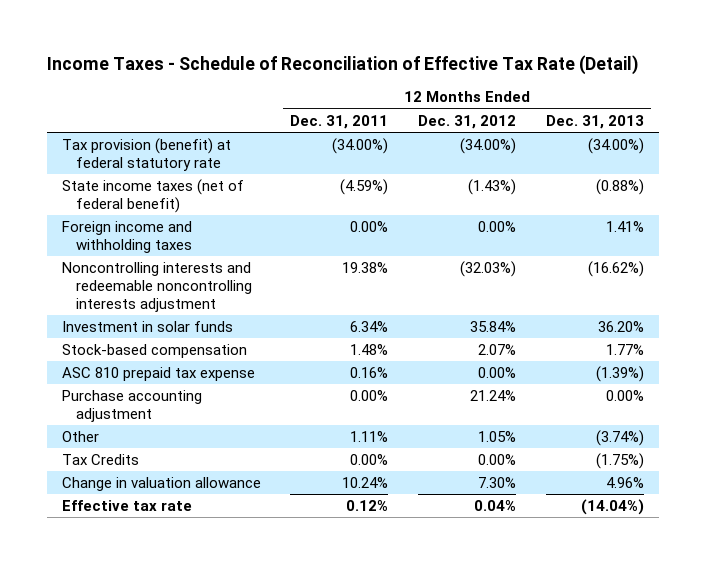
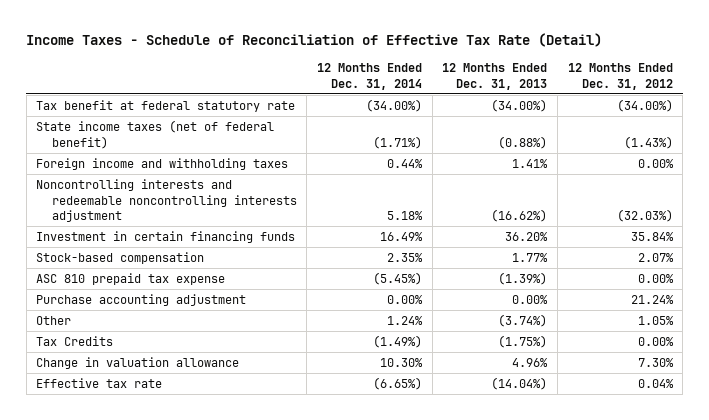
[290,114,389,129] Dec. 31, 2011 -> none
none -> [317,63,423,90] 12 Months Ended Dec. 31, 2014
[61,138,231,171] Tax provision (benefit) at federal statutory rate -> [36,100,296,113] Tax benefit at federal statutory rate
[61,321,233,333] Investment in solar funds -> [36,231,296,244] Investment in certain financing funds

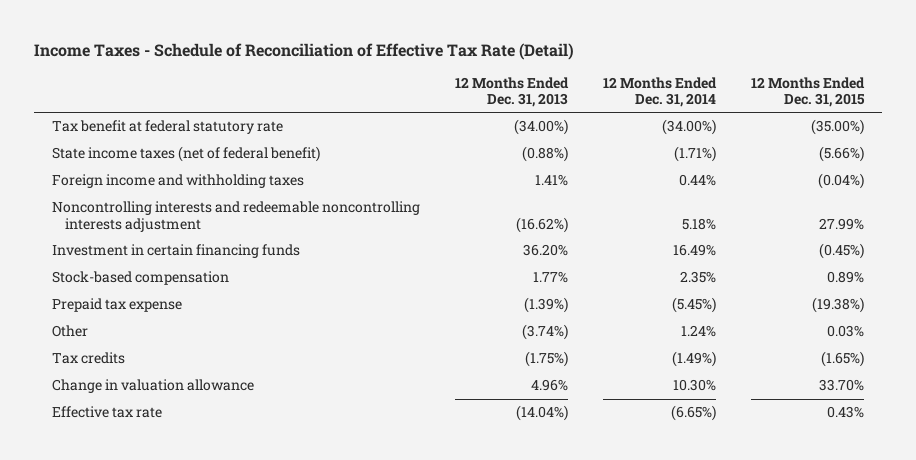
[567,63,673,90] 12 Months Ended Dec. 31, 2012 -> none
none -> [750,76,865,107] 12 Months Ended Dec. 31, 2015
[36,294,247,307] Purchase accounting adjustment -> none
[36,273,226,286] ASC 810 prepaid tax expense -> [51,298,182,313] Prepaid tax expense
[36,336,114,347] Tax Credits -> [51,352,125,365] Tax credits

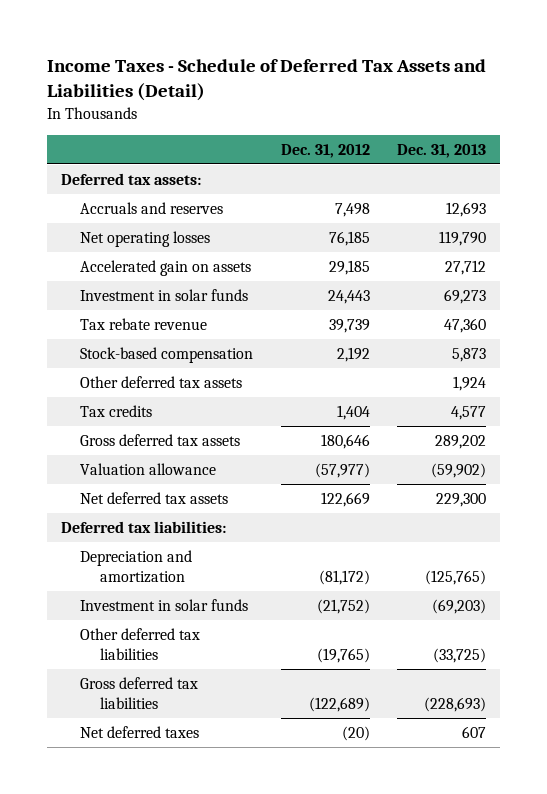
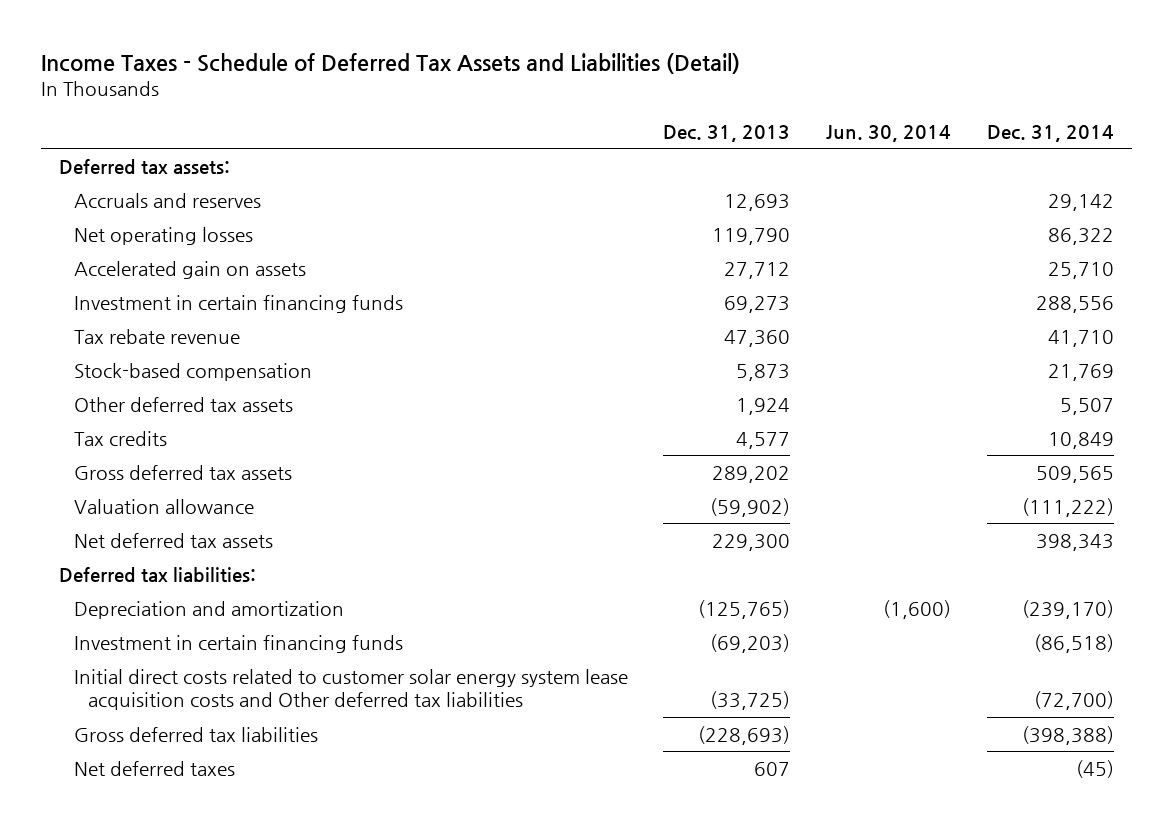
[280,143,370,158] Dec. 31, 2012 -> none
none -> [826,124,952,142] Jun. 30, 2014
none -> [986,124,1114,142] Dec. 31, 2014
[80,288,249,301] Investment in solar funds -> [73,294,403,313] Investment in certain financing funds
[80,598,249,611] Investment in solar funds -> [73,634,403,653] Investment in certain financing funds
[80,627,201,661] Other deferred tax liabilities -> [73,668,628,711] Initial direct costs related to customer solar energy system lease acquisition costs and Other deferred tax liabilities

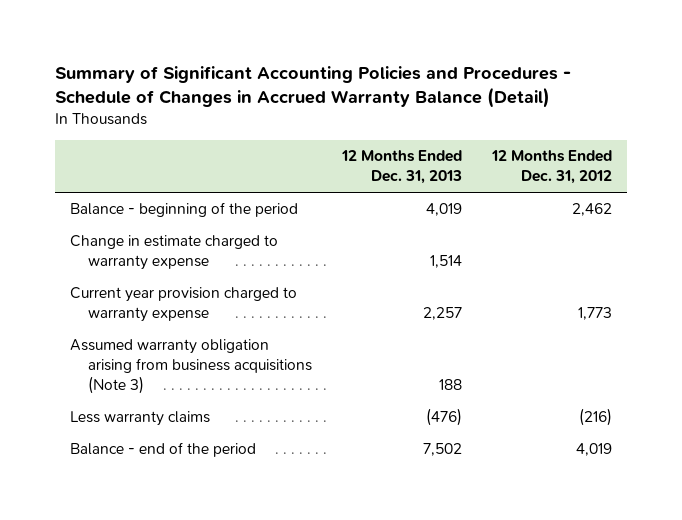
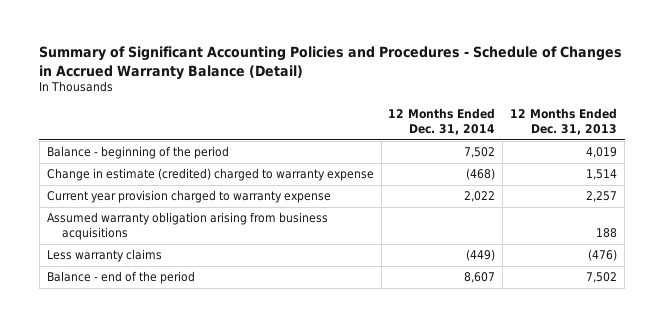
[491,150,613,185] 12 Months Ended Dec. 31, 2012 -> none
none -> [388,108,496,135] 12 Months Ended Dec. 31, 2014
[69,235,278,271] Change in estimate charged to warranty expense -> [46,168,374,182] Change in estimate (credited) charged to warranty expense
[69,339,313,395] Assumed warranty obligation arising from business acquisitions (Note 3) -> [46,212,328,240] Assumed warranty obligation arising from business acquisitions

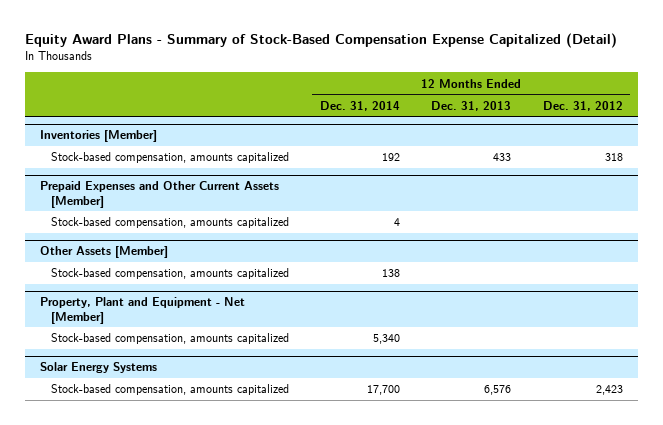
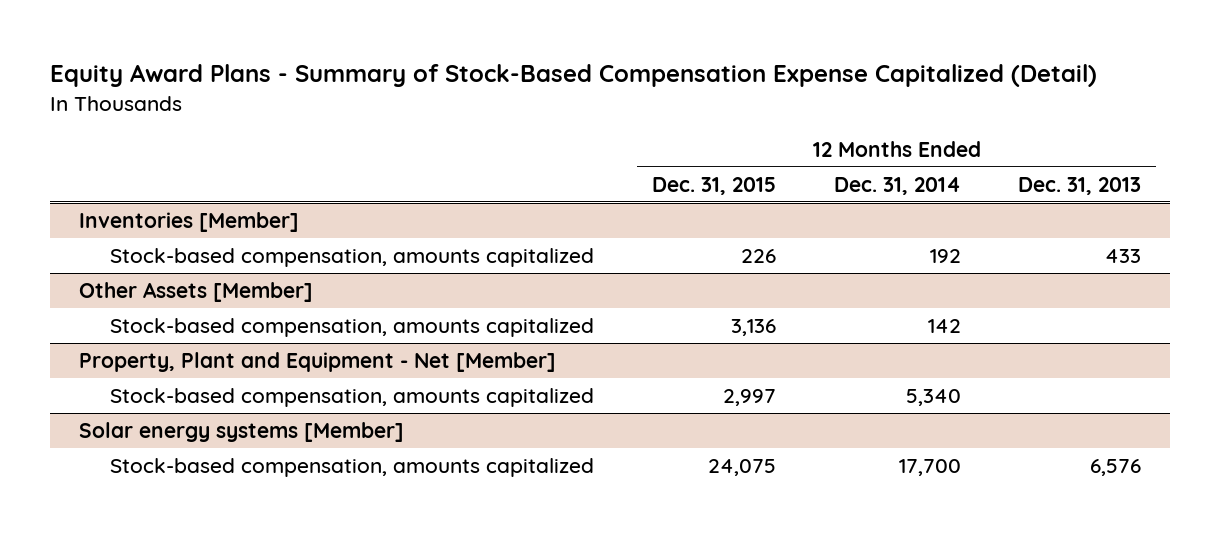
[542,100,623,111] Dec. 31, 2012 -> none
none -> [651,176,776,195] Dec. 31, 2015
[40,181,280,208] Prepaid Expenses and Other Current Assets [Member] -> none
[51,217,290,229] Stock-based compensation, amounts capitalized -> none
[382,269,401,278] 138 -> [927,318,961,333] 142
[40,362,158,374] Solar Energy Systems -> [78,421,404,442] Solar energy systems [Member]

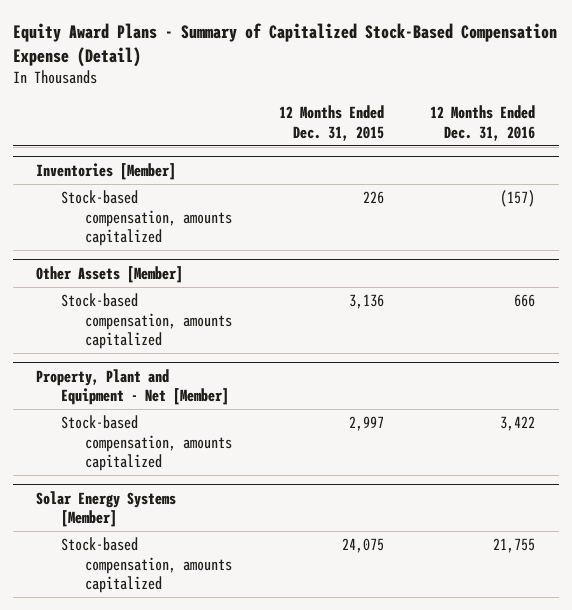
[49,64,1097,88] Equity Award Plans - Summary of Stock-Based Compensation Expense Capitalized (Detail) -> [13,22,558,68] Equity Award Plans - Summary of Capitalized Stock-Based Compensation Expense (Detail)
[833,176,961,195] Dec. 31, 2014 -> none
[1018,176,1142,195] Dec. 31, 2013 -> none
none -> [430,105,536,141] 12 Months Ended Dec. 31, 2016
[78,421,404,442] Solar energy systems [Member] -> [36,490,177,528] Solar Energy Systems [Member]

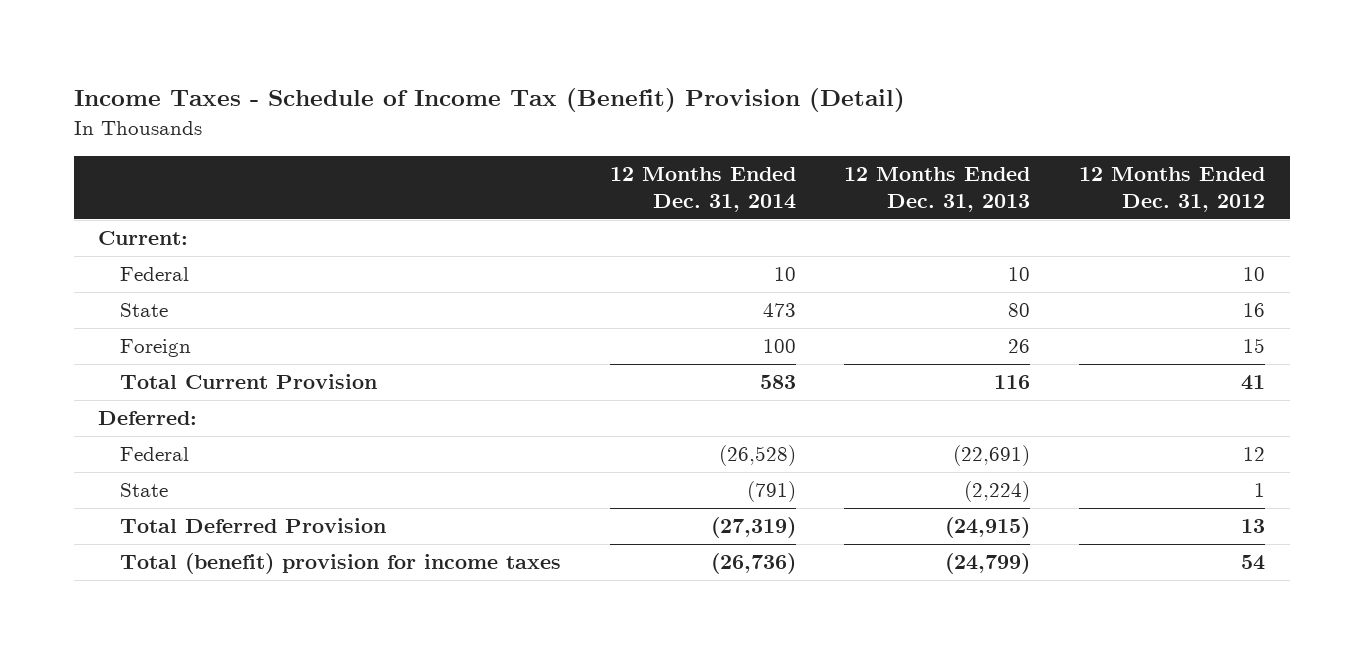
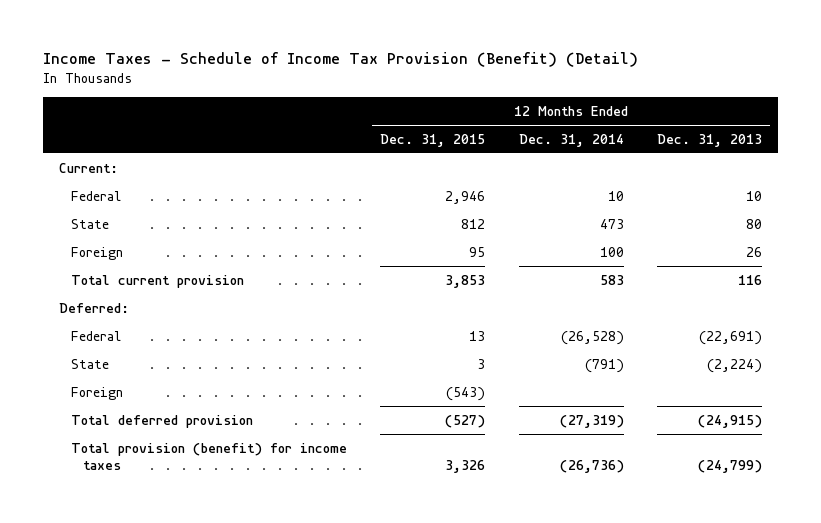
[73,88,905,113] Income Taxes - Schedule of Income Tax (Benefit) Provision (Detail) -> [42,52,638,68] Income Taxes - Schedule of Income Tax Provision (Benefit) (Detail)
[1079,167,1266,212] 12 Months Ended Dec. 31, 2012 -> none
none -> [380,133,486,147] Dec. 31, 2015
[119,374,377,390] Total Current Provision -> [71,274,245,288] Total current provision
none -> [71,386,124,400] Foreign
[119,518,386,534] Total Deferred Provision -> [71,414,254,428] Total deferred provision
[119,553,561,575] Total (benefit) provision for income taxes -> [71,442,348,471] Total provision (benefit) for income taxes

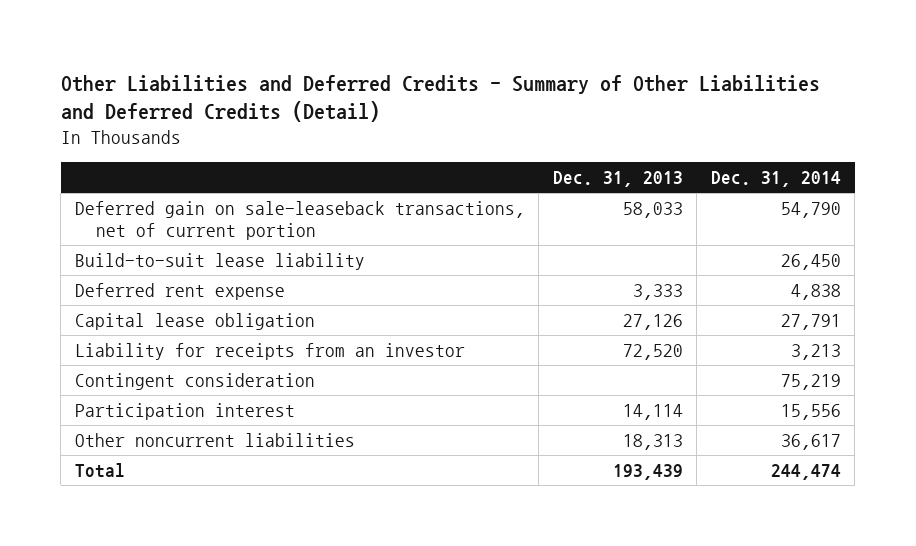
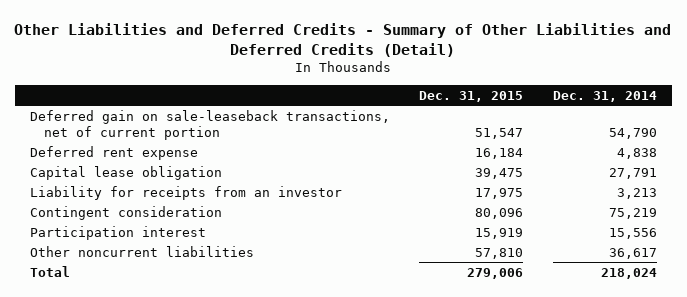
[552,171,683,188] Dec. 31, 2013 -> none
none -> [419,91,524,103] Dec. 31, 2015
[74,253,365,271] Build-to-suit lease liability -> none
[770,464,841,481] 244,474 -> [601,267,658,279] 218,024

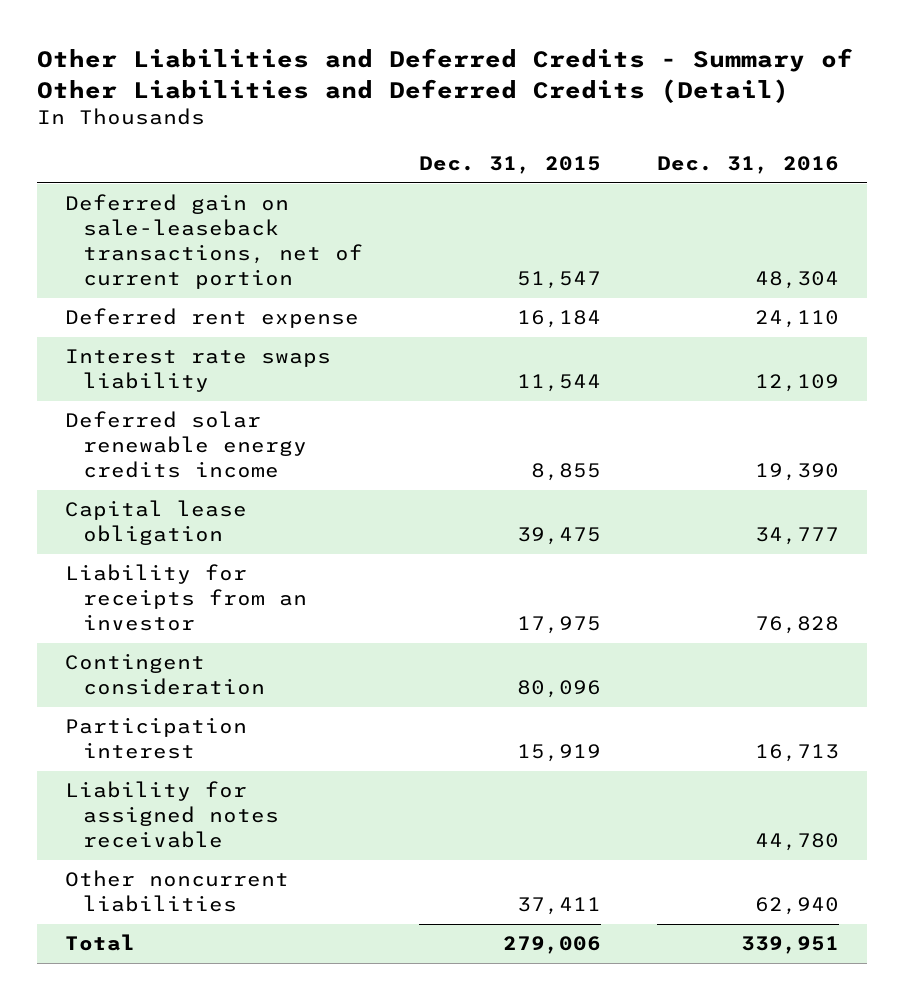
[553,91,658,103] Dec. 31, 2014 -> none
none -> [656,156,839,175] Dec. 31, 2016
none -> [64,349,331,393] Interest rate swaps liability
none -> [64,411,307,479] Deferred solar renewable energy credits income
none -> [64,781,279,849] Liability for assigned notes receivable
[475,247,524,259] 57,810 -> [516,897,601,916] 37,411

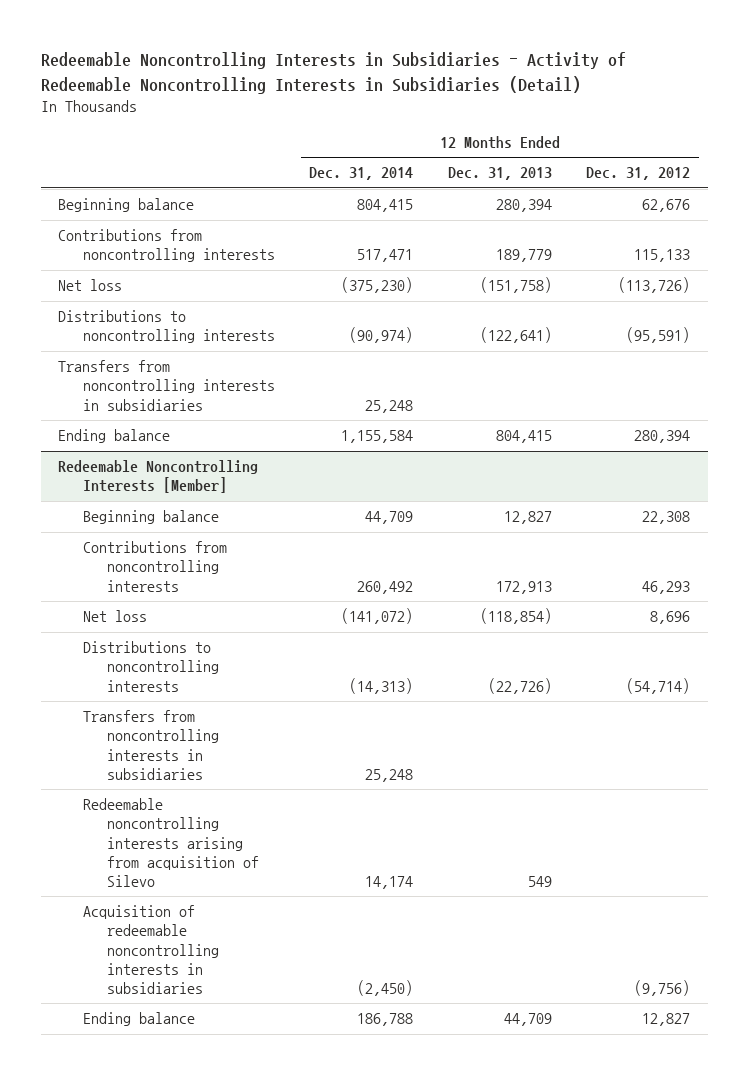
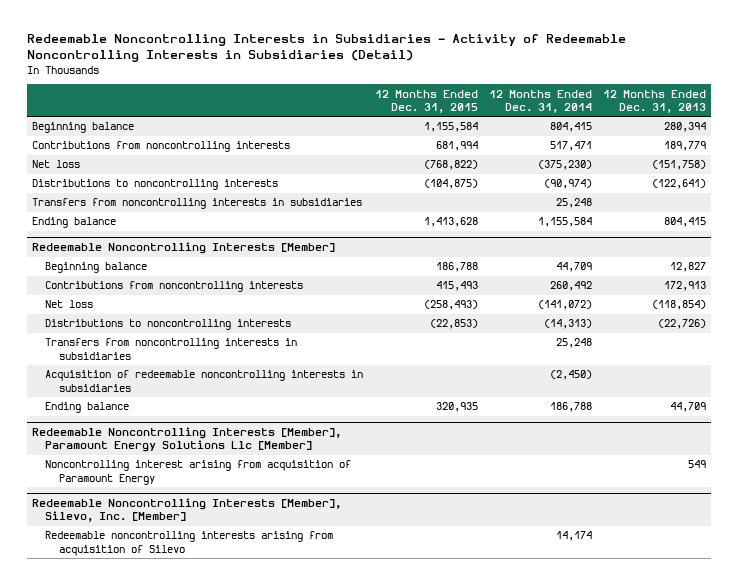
[586,167,691,181] Dec. 31, 2012 -> none
none -> [374,89,478,113] 12 Months Ended Dec. 31, 2015
[82,798,260,887] Redeemable noncontrolling interests arising from acquisition of Silevo -> none
none -> [32,427,342,453] Redeemable Noncontrolling Interests [Member], Paramount Energy Solutions Llc [Member]
none -> [45,460,352,485] Noncontrolling interest arising from acquisition of Paramount Energy
none -> [32,498,342,523] Redeemable Noncontrolling Interests [Member], Silevo, Inc. [Member]
none -> [45,531,334,556] Redeemable noncontrolling interests arising from acquisition of Silevo

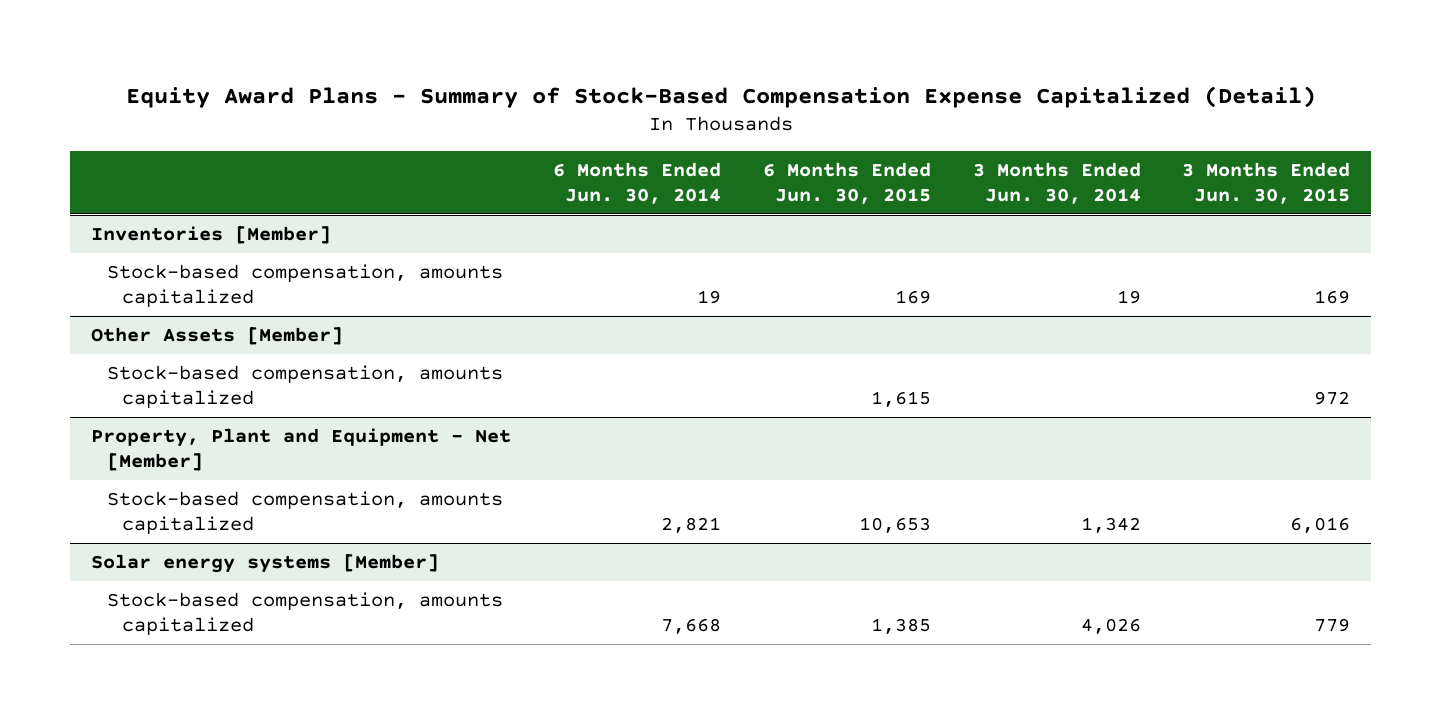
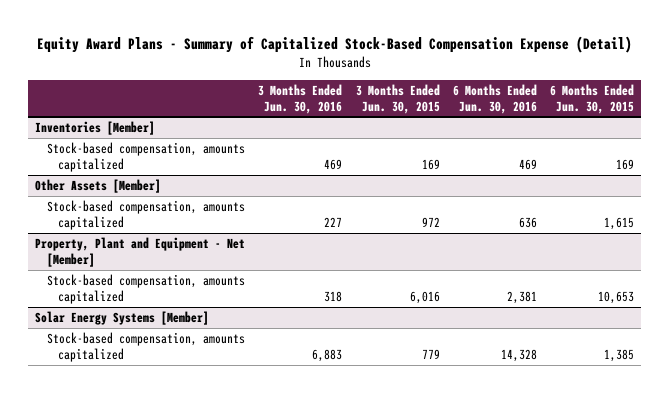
[125,85,1316,108] Equity Award Plans - Summary of Stock-Based Compensation Expense Capitalized (Detail) -> [36,35,632,53] Equity Award Plans - Summary of Capitalized Stock-Based Compensation Expense (Detail)
[553,162,722,204] 6 Months Ended Jun. 30, 2014 -> none
[972,162,1141,204] 3 Months Ended Jun. 30, 2014 -> none
none -> [258,83,343,114] 3 Months Ended Jun. 30, 2016
none -> [453,83,538,114] 6 Months Ended Jun. 30, 2016
[91,554,440,574] Solar energy systems [Member] -> [35,311,210,326] Solar Energy Systems [Member]

